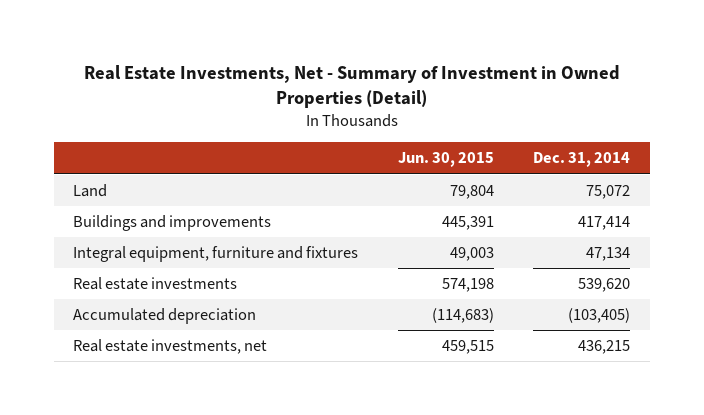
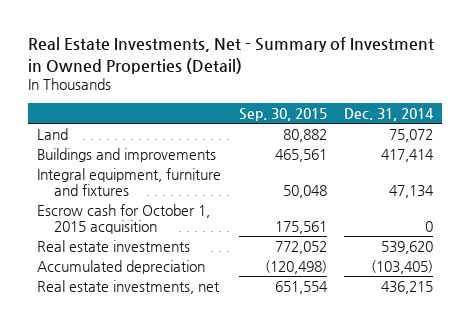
[397,152,494,168] Jun. 30, 2015 -> none
none -> [238,108,327,122] Sep. 30, 2015
none -> [36,203,210,234] Escrow cash for October 1, 2015 acquisition

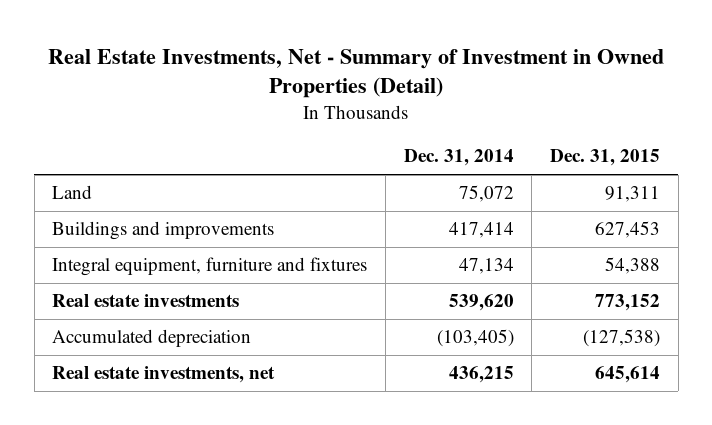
[238,108,327,122] Sep. 30, 2015 -> none
none -> [550,149,661,167] Dec. 31, 2015
[36,203,210,234] Escrow cash for October 1, 2015 acquisition -> none

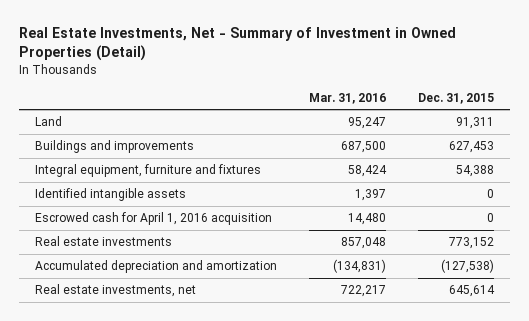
[403,149,514,167] Dec. 31, 2014 -> none
none -> [309,92,387,104] Mar. 31, 2016
none -> [35,188,187,202] Identified intangible assets
none -> [35,212,273,226] Escrowed cash for April 1, 2016 acquisition
[52,329,252,348] Accumulated depreciation -> [35,260,278,274] Accumulated depreciation and amortization

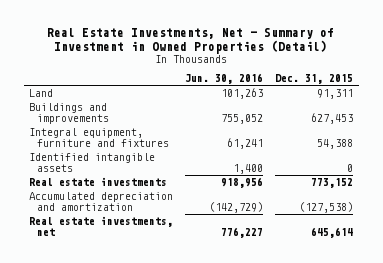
[309,92,387,104] Mar. 31, 2016 -> none
none -> [185,73,264,85] Jun. 30, 2016
[35,212,273,226] Escrowed cash for April 1, 2016 acquisition -> none

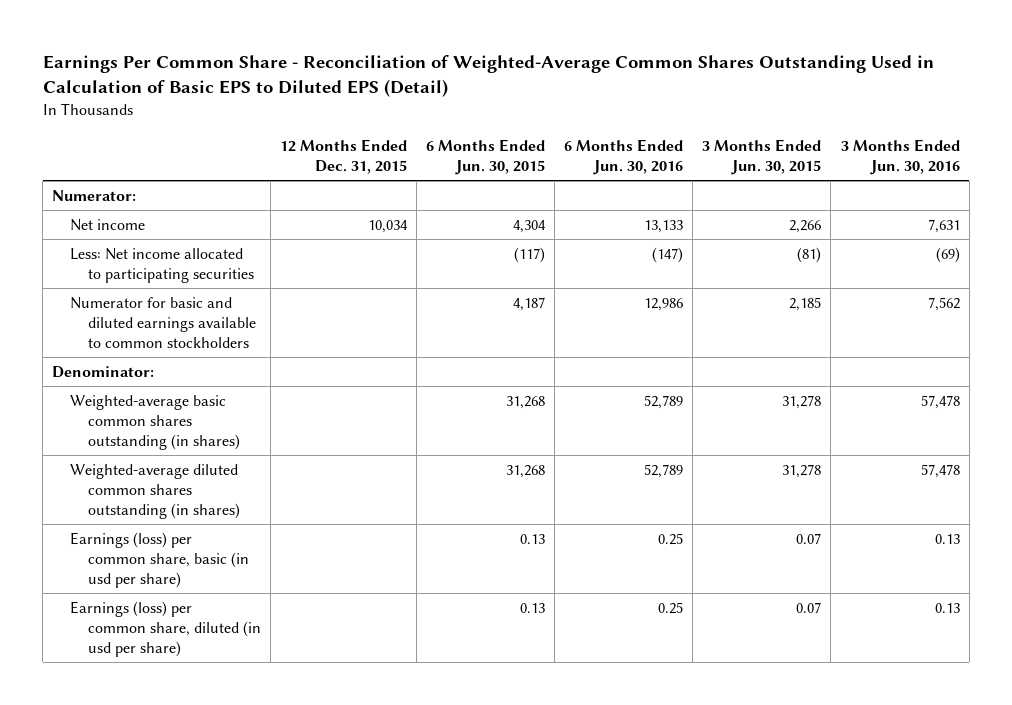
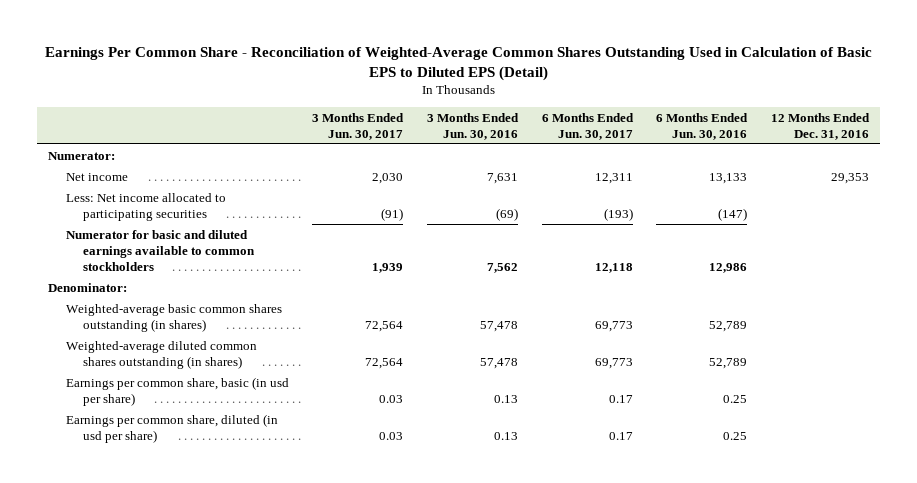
[280,138,408,174] 12 Months Ended Dec. 31, 2015 -> none
[426,138,546,175] 6 Months Ended Jun. 30, 2015 -> none
[702,138,822,175] 3 Months Ended Jun. 30, 2015 -> none
none -> [312,112,405,140] 3 Months Ended Jun. 30, 2017
none -> [541,112,634,140] 6 Months Ended Jun. 30, 2017
none -> [770,112,870,140] 12 Months Ended Dec. 31, 2016
[70,531,250,588] Earnings (loss) per common share, basic (in usd per share) -> [65,376,289,406] Earnings per common share, basic (in usd per share)
[70,600,262,657] Earnings (loss) per common share, diluted (in usd per share) -> [65,413,278,443] Earnings per common share, diluted (in usd per share)

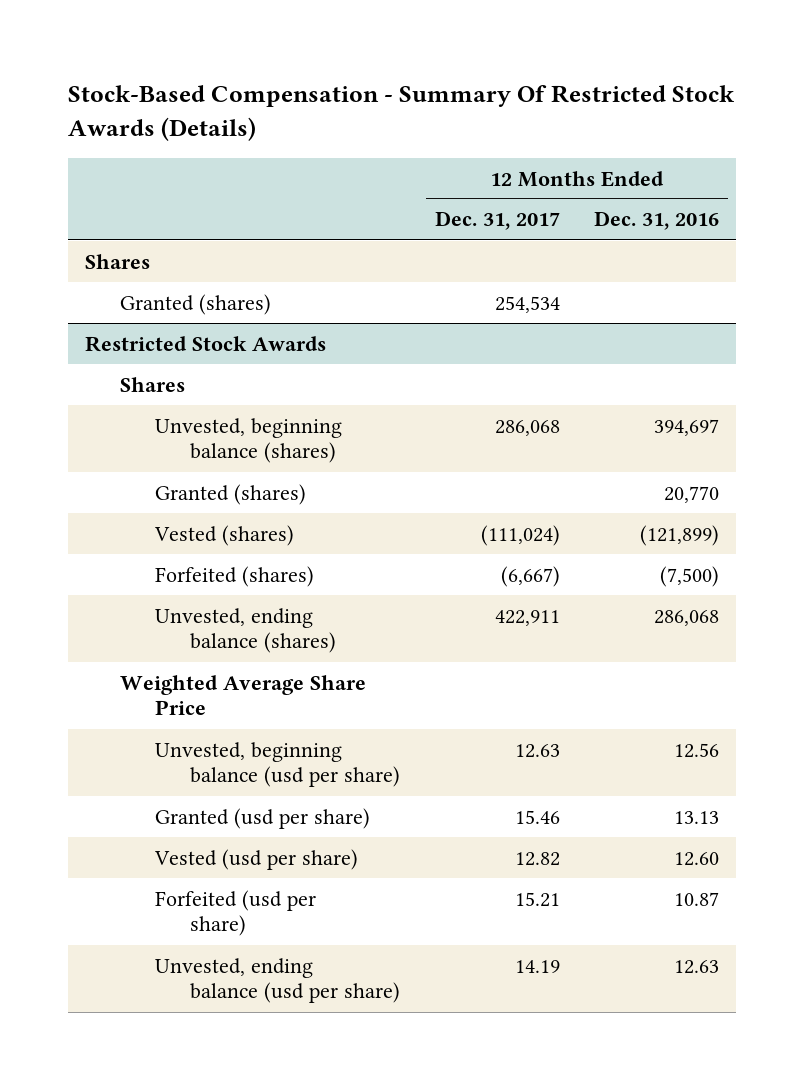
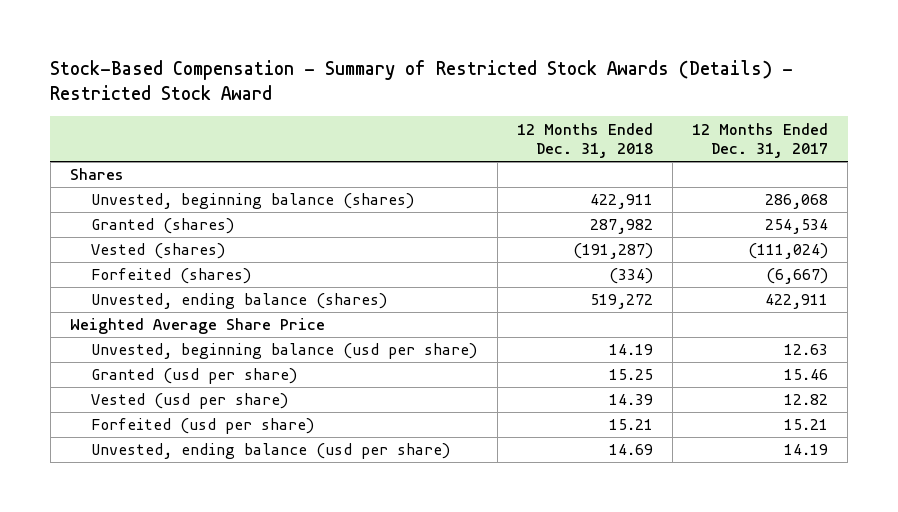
[68,85,736,142] Stock-Based Compensation - Summary Of Restricted Stock Awards (Details) -> [50,60,794,101] Stock-Based Compensation - Summary of Restricted Stock Awards (Details) - Restricted Stock Award
[594,211,720,231] Dec. 31, 2016 -> none
none -> [516,122,653,158] 12 Months Ended Dec. 31, 2018
[85,335,327,352] Restricted Stock Awards -> none
[120,376,186,392] Shares -> none
[155,483,307,505] Granted (shares) -> none
[120,293,272,315] Granted (shares) -> [91,218,235,235] Granted (shares)

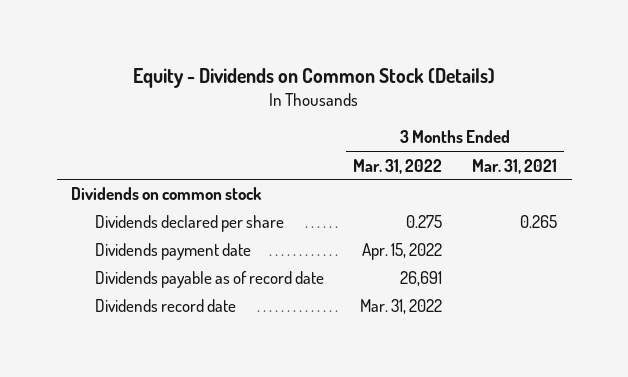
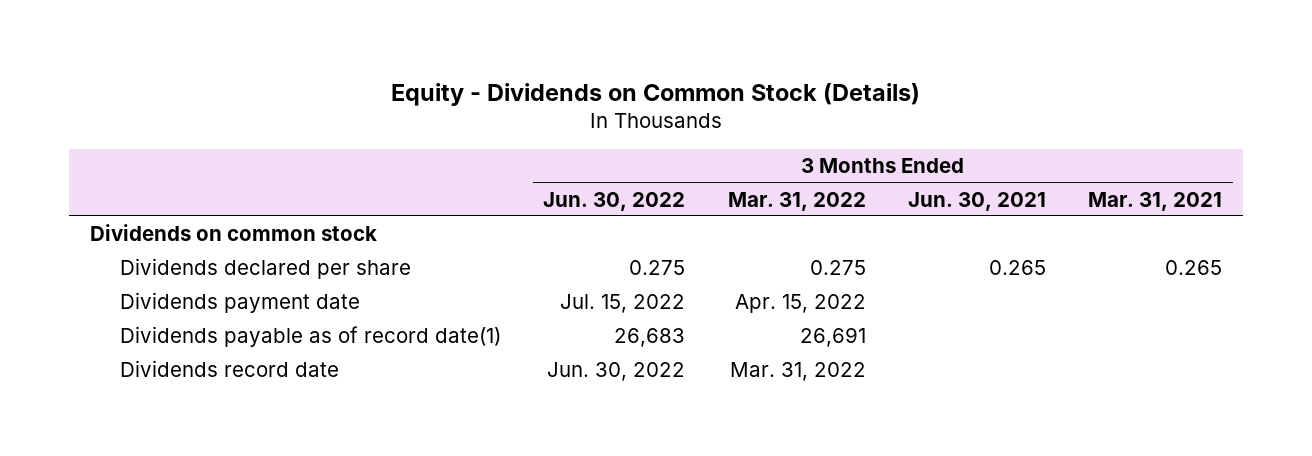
none -> [543,191,686,211] Jun. 30, 2022
none -> [907,191,1046,211] Jun. 30, 2021
[94,271,324,289] Dividends payable as of record date -> [120,326,502,348] Dividends payable as of record date(1)

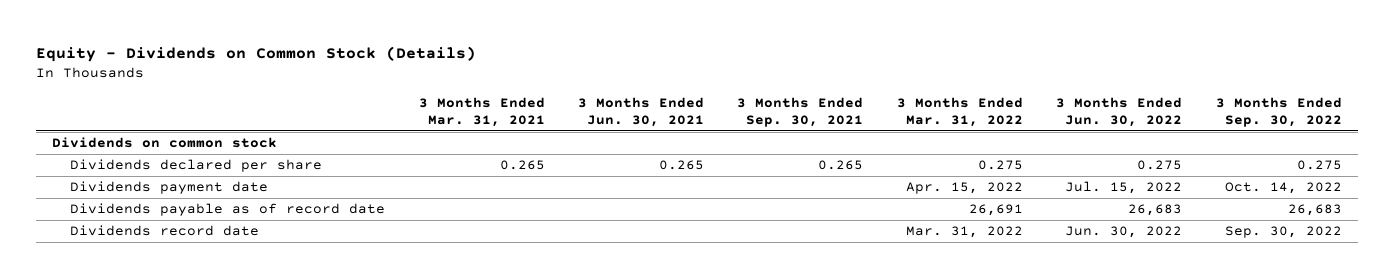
none -> [737,96,864,127] 3 Months Ended Sep. 30, 2021
none -> [1215,96,1342,127] 3 Months Ended Sep. 30, 2022
[120,326,502,348] Dividends payable as of record date(1) -> [70,203,386,217] Dividends payable as of record date

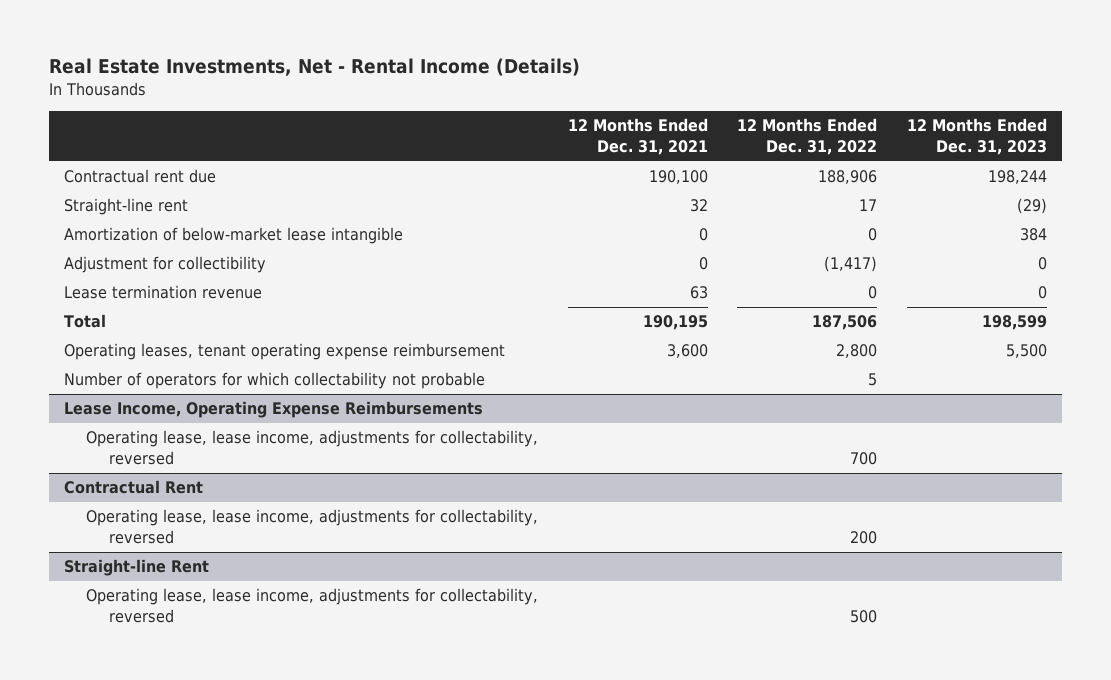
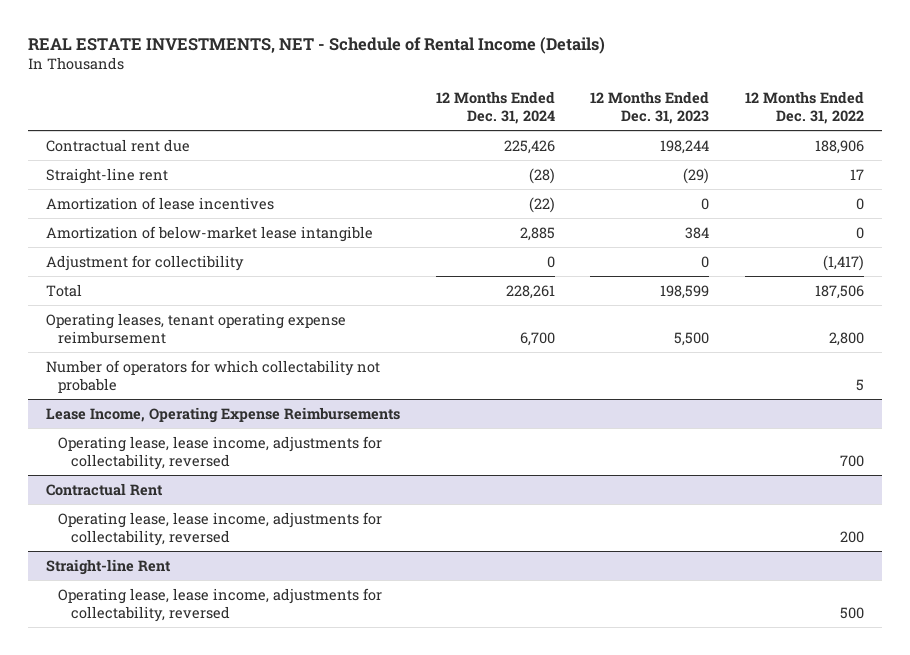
[48,58,580,77] Real Estate Investments, Net - Rental Income (Details) -> [27,36,605,54] REAL ESTATE INVESTMENTS, NET - Schedule of Rental Income (Details)
[567,118,708,155] 12 Months Ended Dec. 31, 2021 -> none
none -> [435,90,555,125] 12 Months Ended Dec. 31, 2024
none -> [45,196,274,210] Amortization of lease incentives
[63,285,262,300] Lease termination revenue -> none

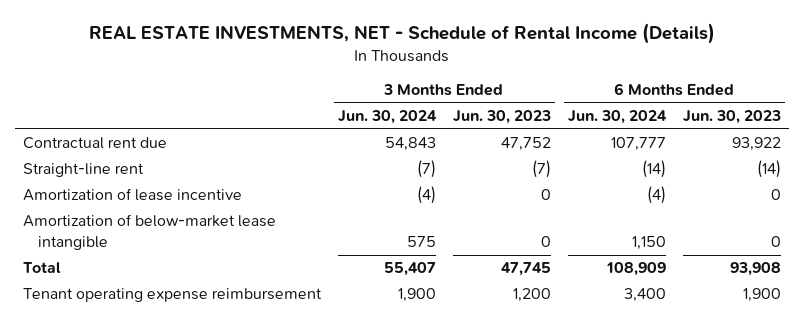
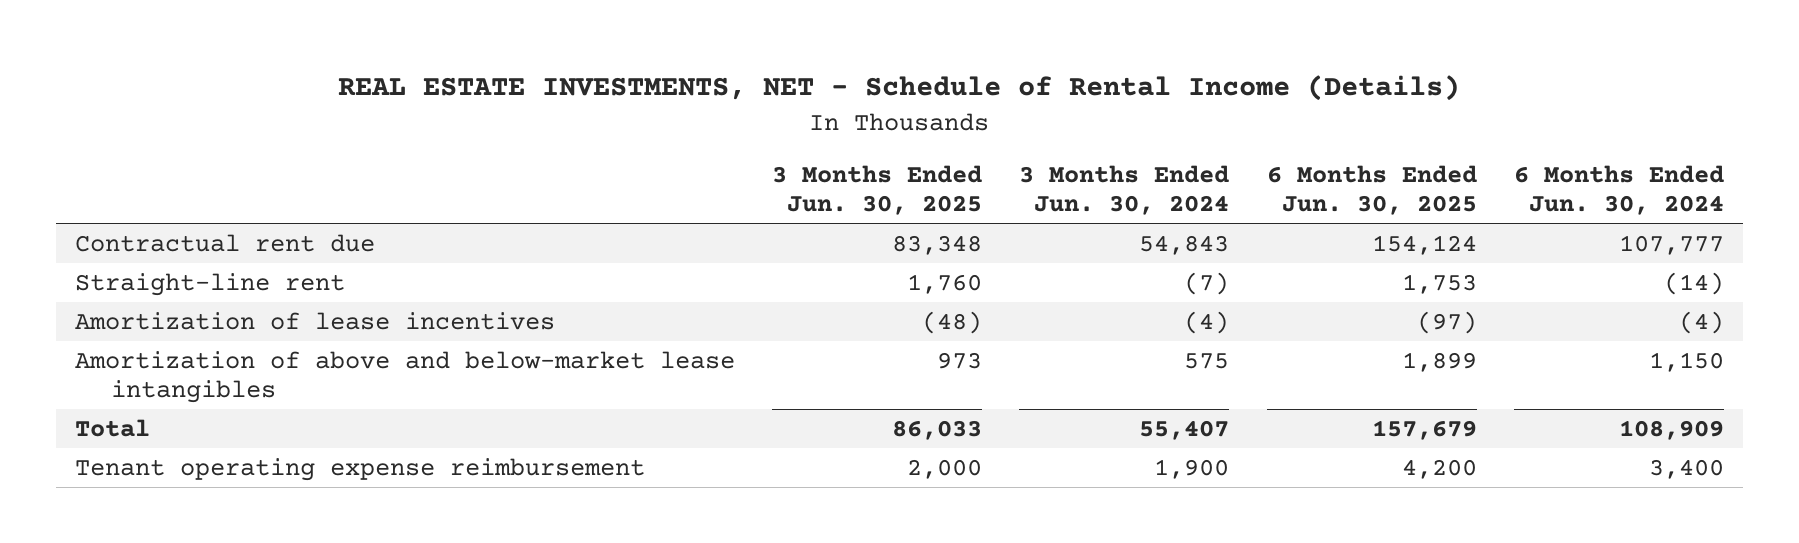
[452,110,551,125] Jun. 30, 2023 -> none
[682,110,781,125] Jun. 30, 2023 -> none
none -> [771,164,982,216] 3 Months Ended Jun. 30, 2025
none -> [1266,164,1477,216] 6 Months Ended Jun. 30, 2025
[23,188,243,202] Amortization of lease incentive -> [74,311,555,330] Amortization of lease incentives
[23,214,277,250] Amortization of below-market lease intangible -> [74,350,735,404] Amortization of above and below-market lease intangibles

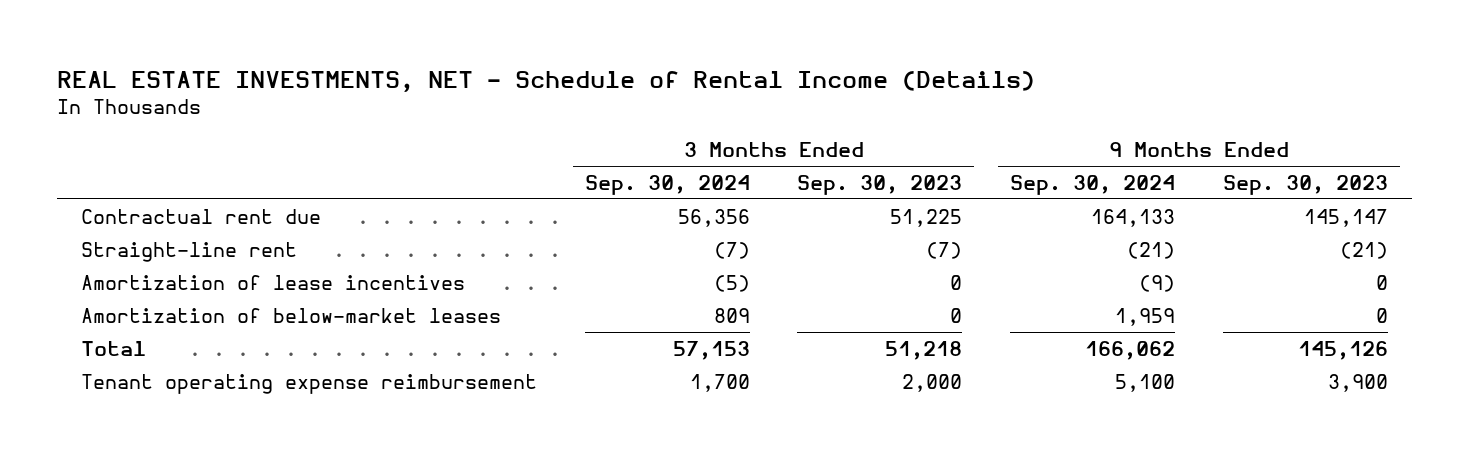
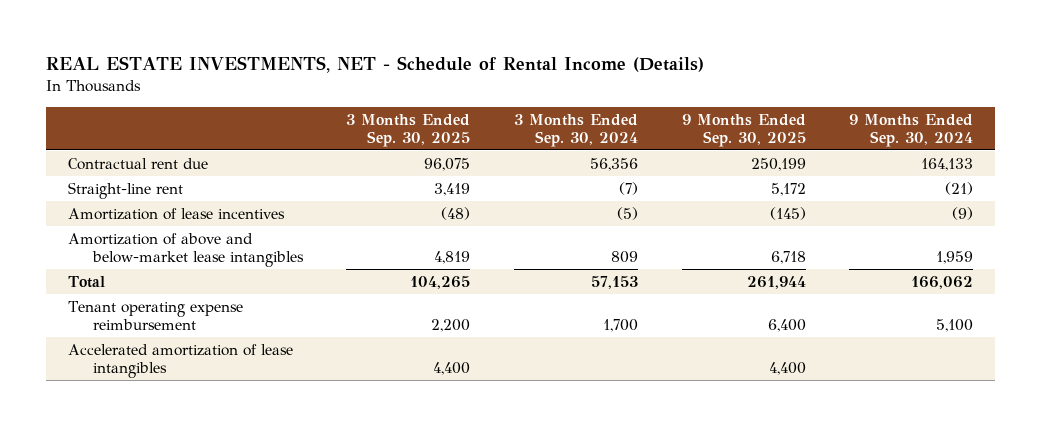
[797,175,963,196] Sep. 30, 2023 -> none
[1222,175,1388,196] Sep. 30, 2023 -> none
none -> [346,113,471,147] 3 Months Ended Sep. 30, 2025
none -> [681,113,806,147] 9 Months Ended Sep. 30, 2025
[81,307,502,323] Amortization of below-market leases -> [68,232,304,267] Amortization of above and below-market lease intangibles
none -> [68,343,294,378] Accelerated amortization of lease intangibles

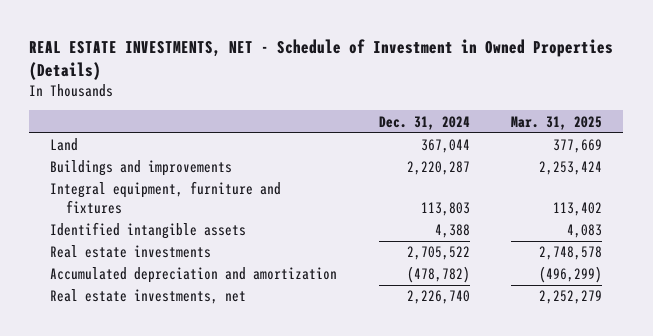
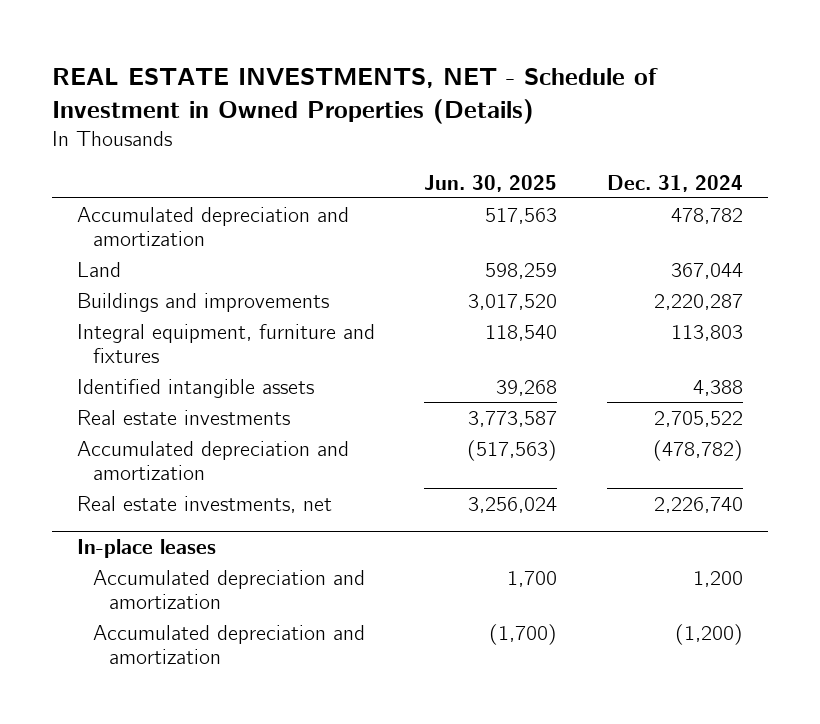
[511,115,603,130] Mar. 31, 2025 -> none
none -> [424,174,558,192] Jun. 30, 2025
none -> [76,206,349,246] Accumulated depreciation and amortization
none -> [76,538,216,558] In-place leases
none -> [93,569,366,609] Accumulated depreciation and amortization
none -> [93,624,366,664] Accumulated depreciation and amortization

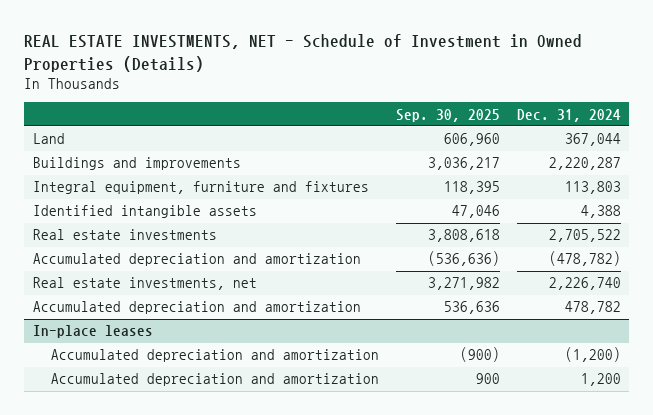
[424,174,558,192] Jun. 30, 2025 -> none
none -> [396,108,501,122] Sep. 30, 2025
[76,206,349,246] Accumulated depreciation and amortization -> [32,301,361,315] Accumulated depreciation and amortization
[93,569,366,609] Accumulated depreciation and amortization -> [51,373,380,387] Accumulated depreciation and amortization

